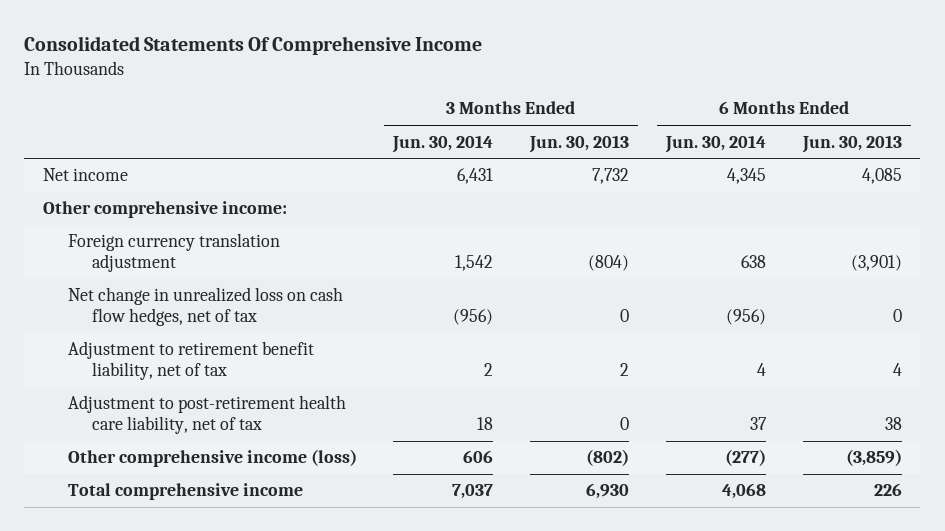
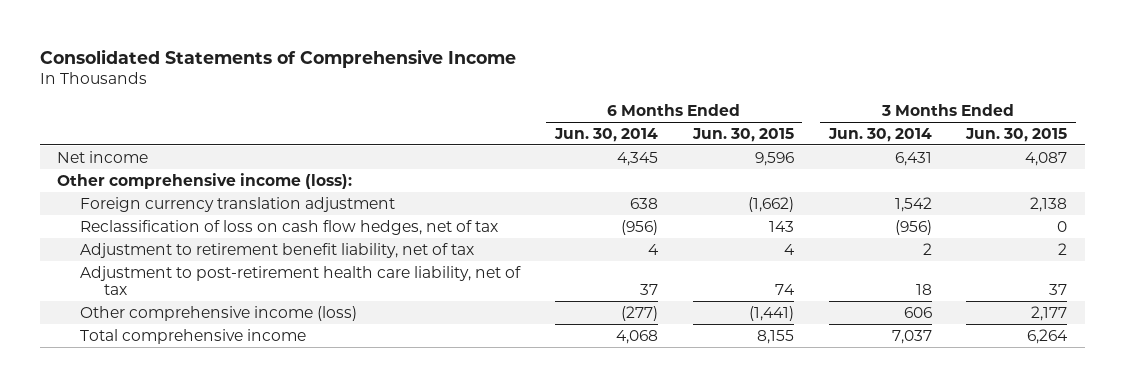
[24,36,483,56] Consolidated Statements Of Comprehensive Income -> [39,48,516,68] Consolidated Statements of Comprehensive Income
[529,134,630,153] Jun. 30, 2013 -> none
[801,134,902,153] Jun. 30, 2013 -> none
none -> [691,127,794,142] Jun. 30, 2015
none -> [965,127,1068,142] Jun. 30, 2015
[42,201,287,219] Other comprehensive income: -> [57,172,353,189] Other comprehensive income (loss):
[67,287,343,327] Net change in unrealized loss on cash flow hedges, net of tax -> [80,219,499,235] Reclassification of loss on cash flow hedges, net of tax

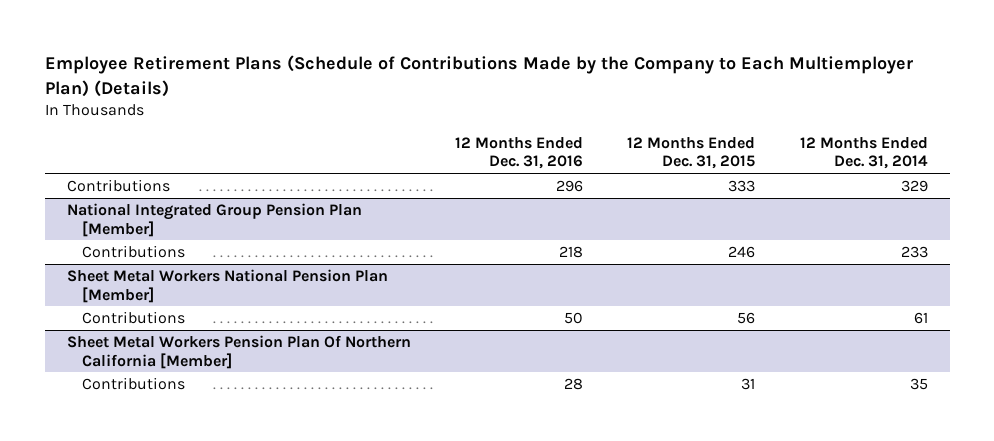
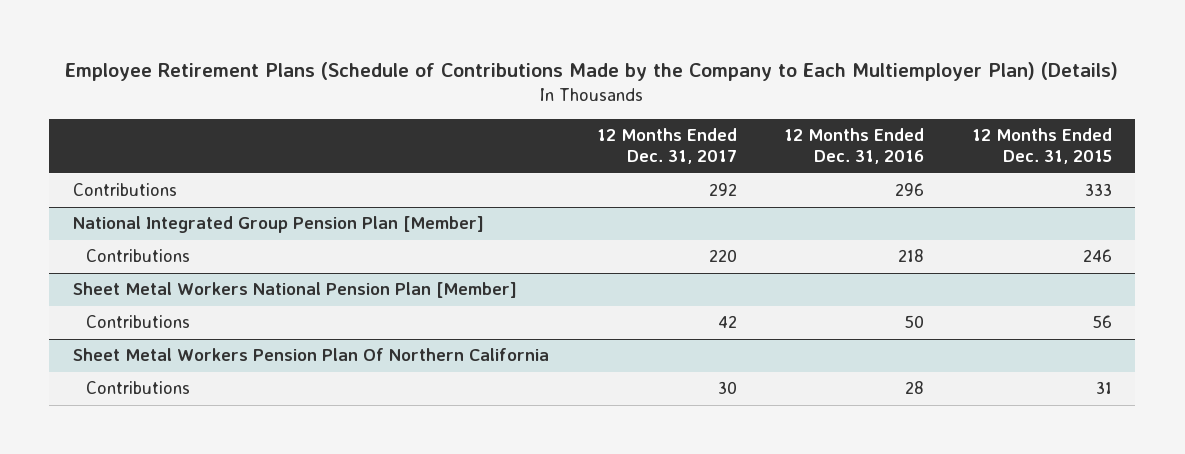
[799,136,928,170] 12 Months Ended Dec. 31, 2014 -> none
none -> [596,128,737,165] 12 Months Ended Dec. 31, 2017
[66,334,411,369] Sheet Metal Workers Pension Plan Of Northern California [Member] -> [73,348,550,362] Sheet Metal Workers Pension Plan Of Northern California

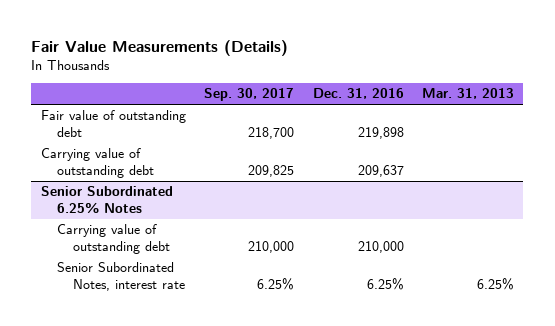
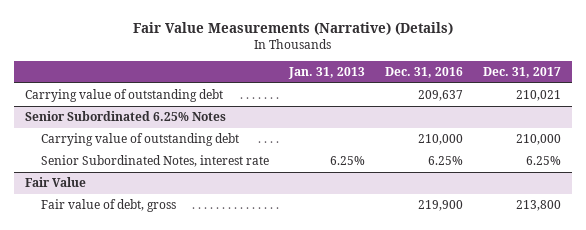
[31,40,289,57] Fair Value Measurements (Details) -> [133,22,454,36] Fair Value Measurements (Narrative) (Details)
[204,88,295,102] Sep. 30, 2017 -> none
[422,88,515,100] Mar. 31, 2013 -> none
none -> [288,67,366,80] Jan. 31, 2013
none -> [483,67,562,79] Dec. 31, 2017
[40,110,186,138] Fair value of outstanding debt -> none
none -> [24,177,86,188] Fair Value
none -> [40,199,176,213] Fair value of debt, gross

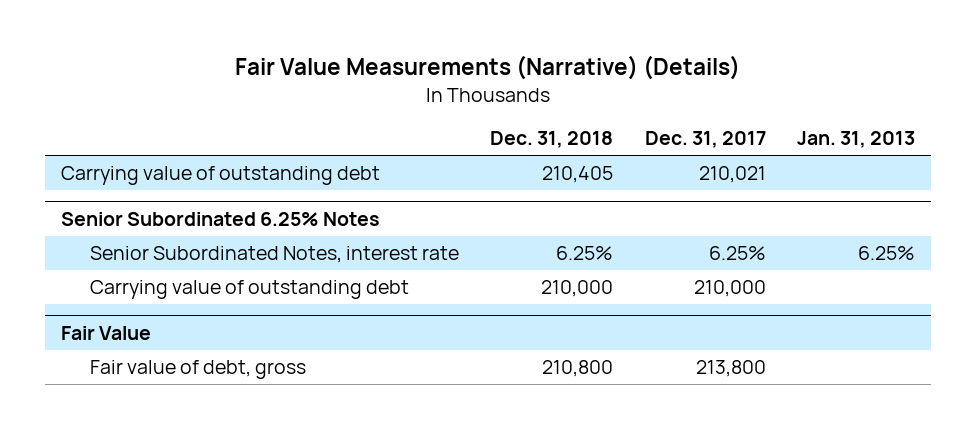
[385,67,464,79] Dec. 31, 2016 -> none
none -> [490,131,614,149] Dec. 31, 2018
[40,133,239,147] Carrying value of outstanding debt -> [89,280,409,300] Carrying value of outstanding debt

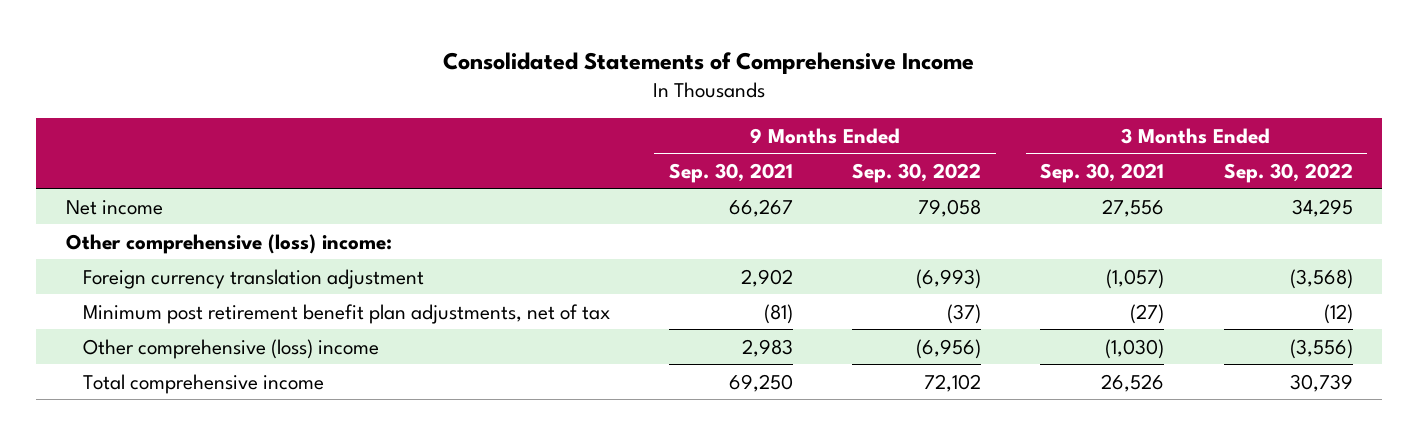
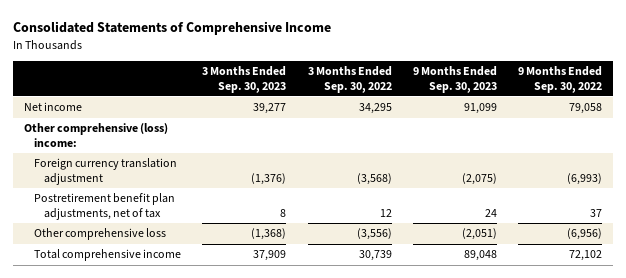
[669,162,794,183] Sep. 30, 2021 -> none
[1040,162,1165,183] Sep. 30, 2021 -> none
none -> [202,66,287,93] 3 Months Ended Sep. 30, 2023
none -> [413,66,498,93] 9 Months Ended Sep. 30, 2023
[83,303,611,324] Minimum post retirement benefit plan adjustments, net of tax -> [34,193,176,220] Postretirement benefit plan adjustments, net of tax
[947,303,982,324] (37) -> [590,208,603,217] 37
[1323,303,1353,324] (12) -> [379,208,392,217] 12
[83,338,380,359] Other comprehensive (loss) income -> [34,228,167,241] Other comprehensive loss

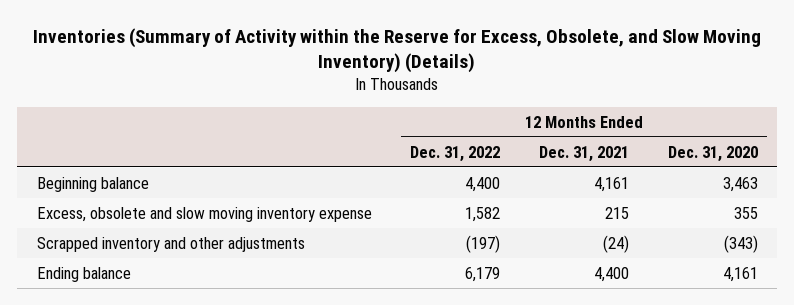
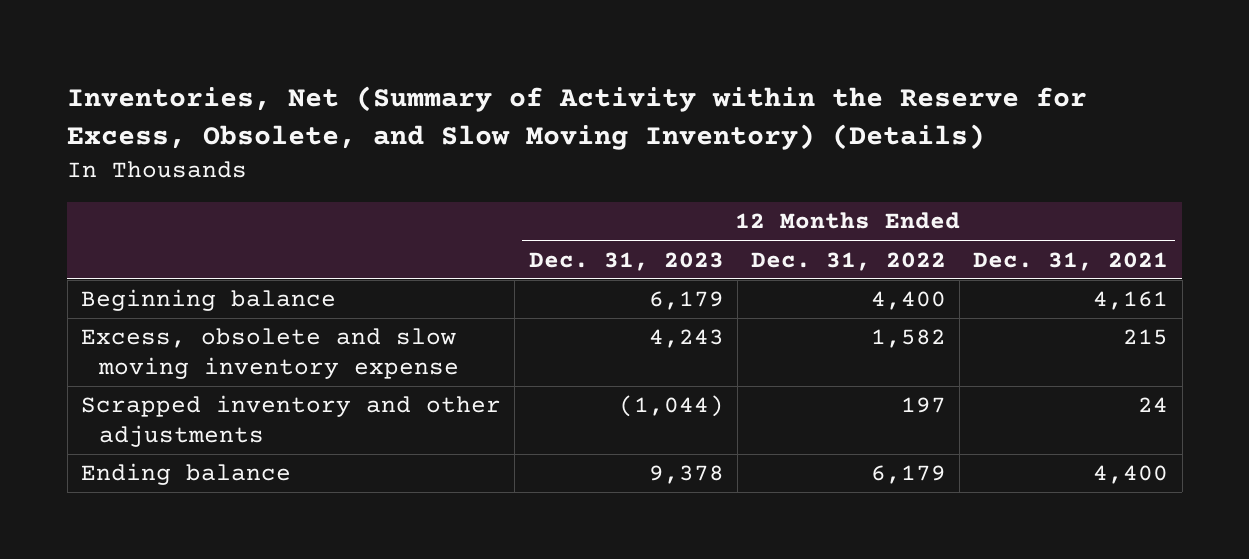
[33,27,762,74] Inventories (Summary of Activity within the Reserve for Excess, Obsolete, and Slow Moving Inventory) (Details) -> [67,85,1088,151] Inventories, Net (Summary of Activity within the Reserve for Excess, Obsolete, and Slow Moving Inventory) (Details)
[667,145,758,162] Dec. 31, 2020 -> none
none -> [528,251,724,271] Dec. 31, 2023
[466,234,501,253] (197) -> [900,397,946,414] 197
[602,234,629,253] (24) -> [1138,397,1169,413] 24

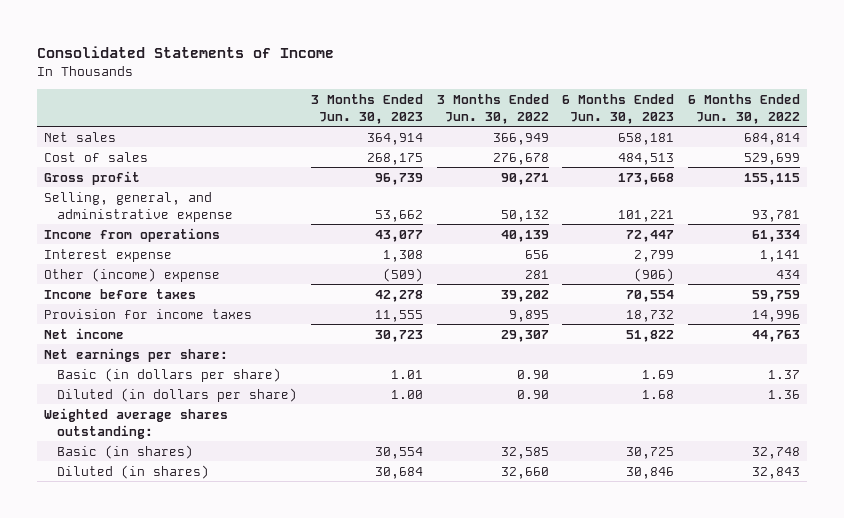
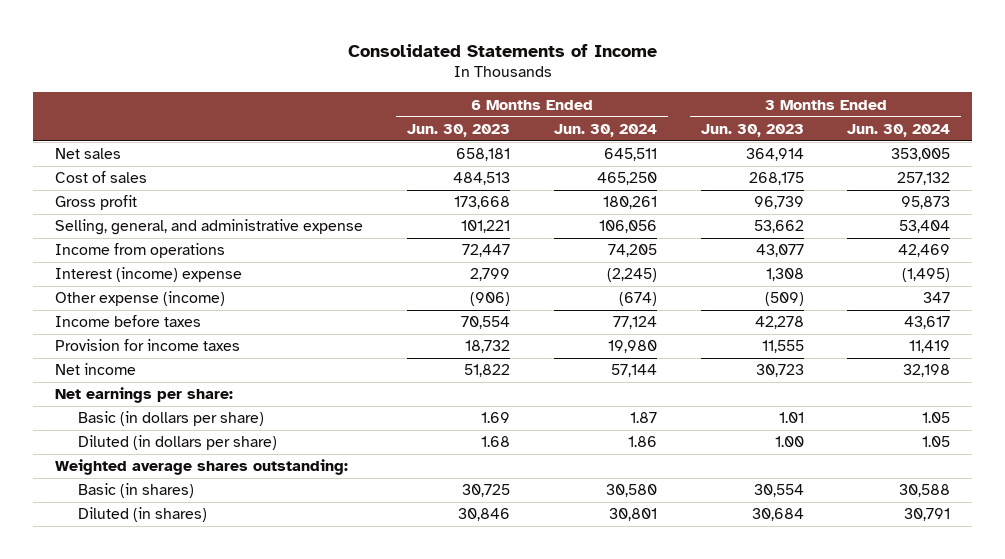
[436,93,549,124] 3 Months Ended Jun. 30, 2022 -> none
[688,93,801,124] 6 Months Ended Jun. 30, 2022 -> none
none -> [553,123,657,137] Jun. 30, 2024
none -> [847,123,951,137] Jun. 30, 2024
[44,248,173,262] Interest expense -> [54,267,242,283] Interest (income) expense
[44,267,221,282] Other (income) expense -> [54,291,225,307] Other expense (income)

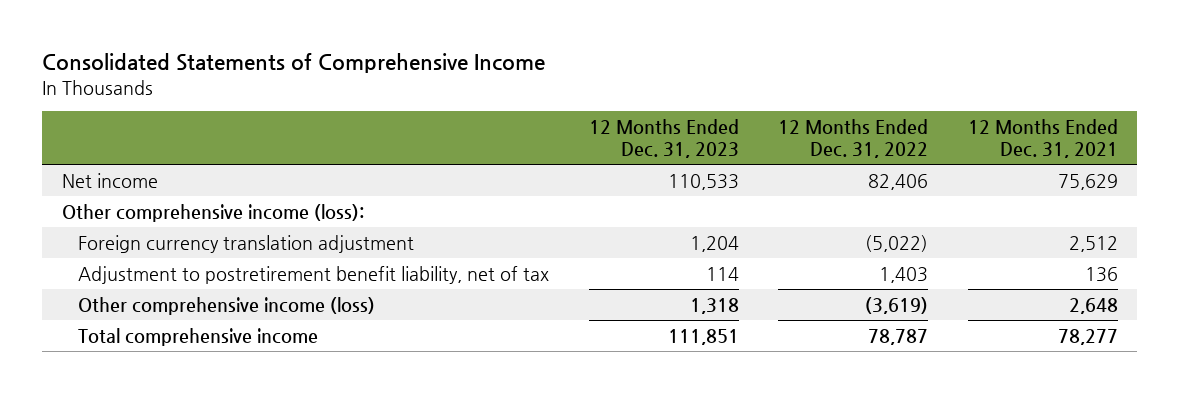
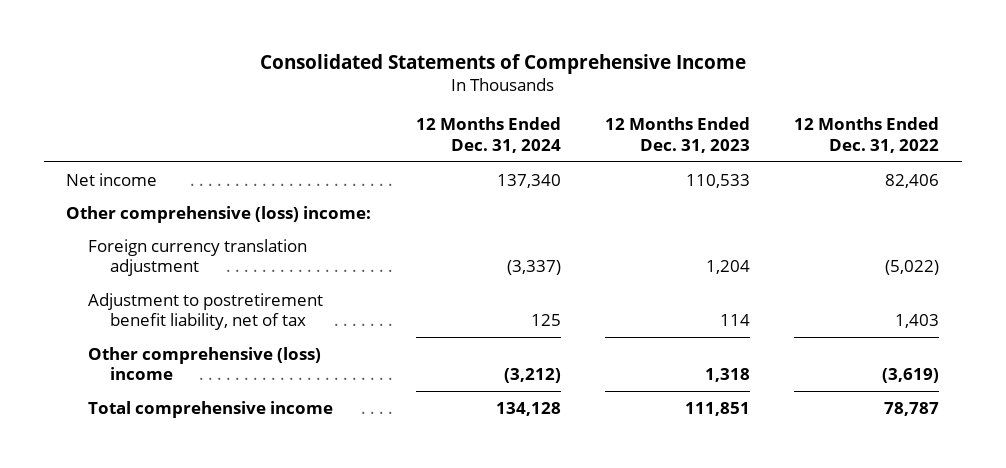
[967,119,1118,158] 12 Months Ended Dec. 31, 2021 -> none
none -> [415,117,561,154] 12 Months Ended Dec. 31, 2024
[61,203,364,222] Other comprehensive income (loss): -> [66,205,372,223] Other comprehensive (loss) income:
[78,296,376,315] Other comprehensive income (loss) -> [88,346,322,381] Other comprehensive (loss) income

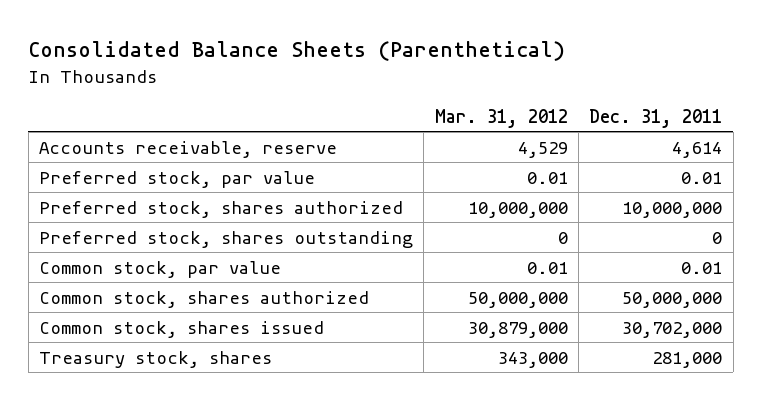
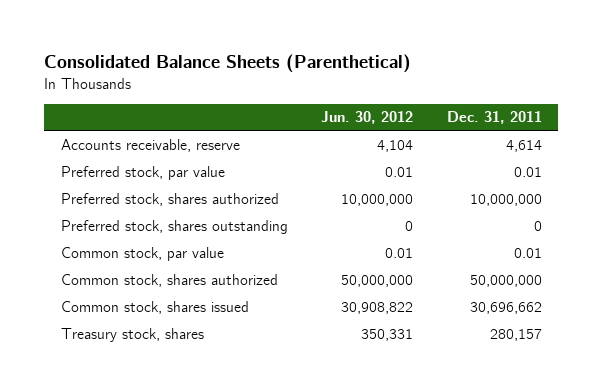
[434,108,568,128] Mar. 31, 2012 -> none
none -> [321,111,414,125] Jun. 30, 2012
[622,321,723,338] 30,702,000 -> [469,301,542,314] 30,696,662
[652,351,723,368] 281,000 -> [489,328,542,341] 280,157

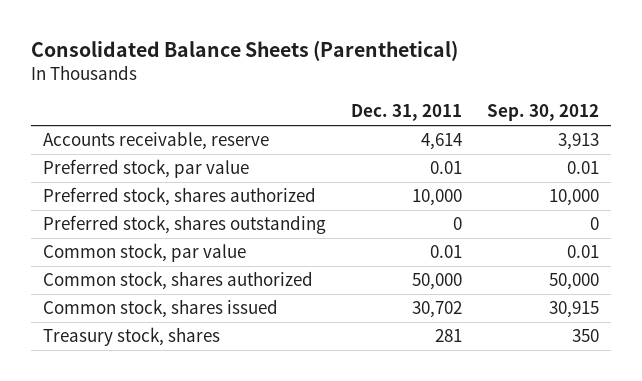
[321,111,414,125] Jun. 30, 2012 -> none
none -> [486,104,599,122] Sep. 30, 2012
[469,193,542,206] 10,000,000 -> [412,189,463,207] 10,000
[469,274,542,287] 50,000,000 -> [412,273,463,291] 50,000
[469,301,542,314] 30,696,662 -> [412,301,463,319] 30,702
[489,328,542,341] 280,157 -> [435,329,463,343] 281

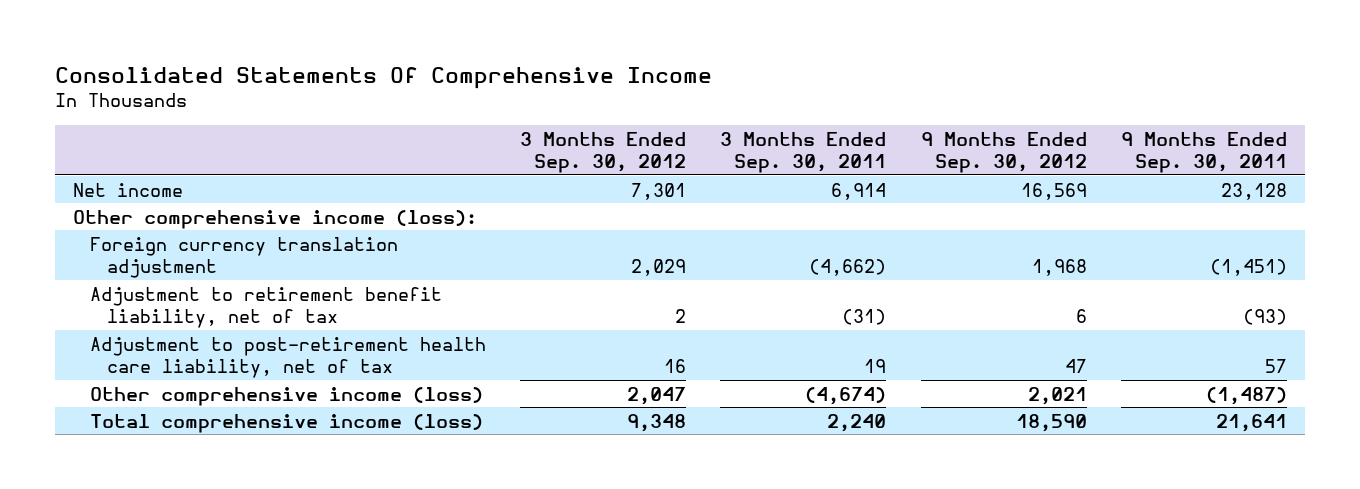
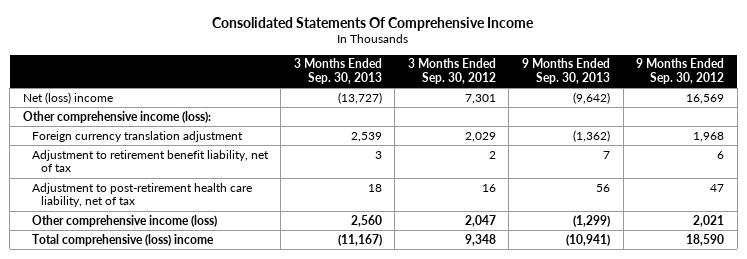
[720,131,887,173] 3 Months Ended Sep. 30, 2011 -> none
[1121,131,1288,173] 9 Months Ended Sep. 30, 2011 -> none
none -> [293,58,382,84] 3 Months Ended Sep. 30, 2013
none -> [522,58,611,84] 9 Months Ended Sep. 30, 2013
[72,182,183,197] Net income -> [22,91,113,104] Net (loss) income
[89,413,483,433] Total comprehensive income (loss) -> [31,233,214,246] Total comprehensive (loss) income

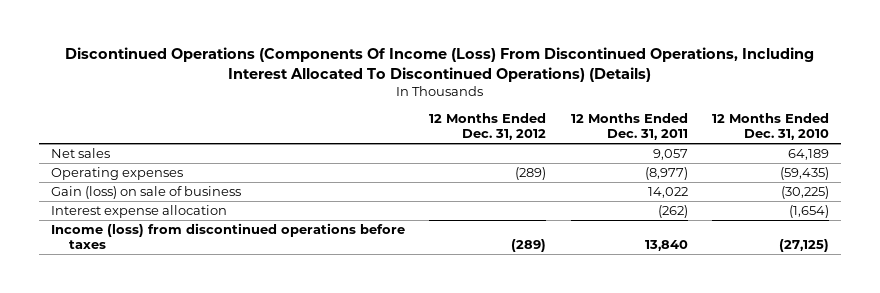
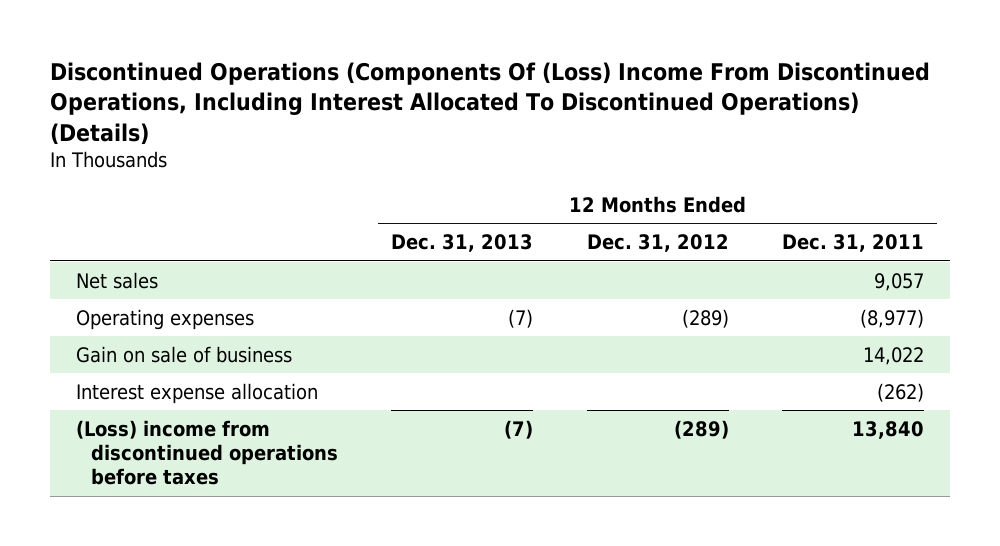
[64,46,814,82] Discontinued Operations (Components Of Income (Loss) From Discontinued Operations, Including Interest Allocated To Discontinued Operations) (Details) -> [49,62,930,145] Discontinued Operations (Components Of (Loss) Income From Discontinued Operations, Including Interest Allocated To Discontinued Operations) (Details)
[711,112,829,140] 12 Months Ended Dec. 31, 2010 -> none
none -> [391,234,534,253] Dec. 31, 2013
[51,186,242,200] Gain (loss) on sale of business -> [76,345,293,363] Gain on sale of business
[51,223,406,250] Income (loss) from discontinued operations before taxes -> [76,419,339,486] (Loss) income from discontinued operations before taxes

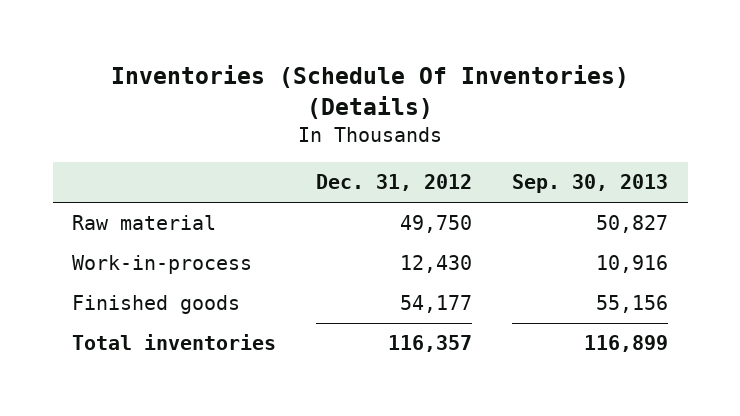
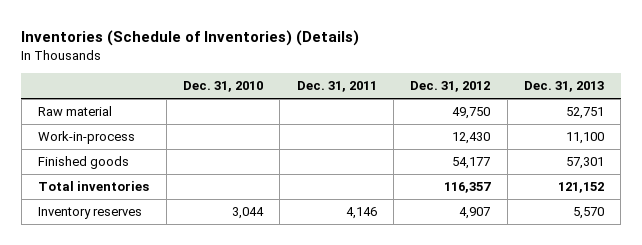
[111,64,630,119] Inventories (Schedule Of Inventories) (Details) -> [21,29,360,46] Inventories (Schedule of Inventories) (Details)
[511,174,668,194] Sep. 30, 2013 -> none
none -> [182,81,263,93] Dec. 31, 2010
none -> [296,81,377,93] Dec. 31, 2011
none -> [523,81,604,93] Dec. 31, 2013
none -> [38,207,143,220] Inventory reserves

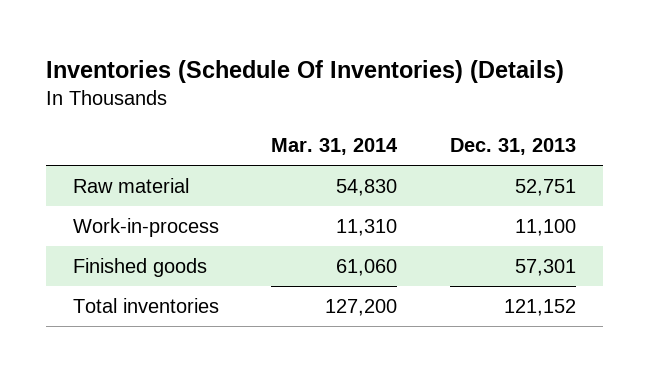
[21,29,360,46] Inventories (Schedule of Inventories) (Details) -> [46,59,565,83] Inventories (Schedule Of Inventories) (Details)
[182,81,263,93] Dec. 31, 2010 -> none
[296,81,377,93] Dec. 31, 2011 -> none
[410,81,491,93] Dec. 31, 2012 -> none
none -> [271,138,399,156] Mar. 31, 2014
[38,207,143,220] Inventory reserves -> none

